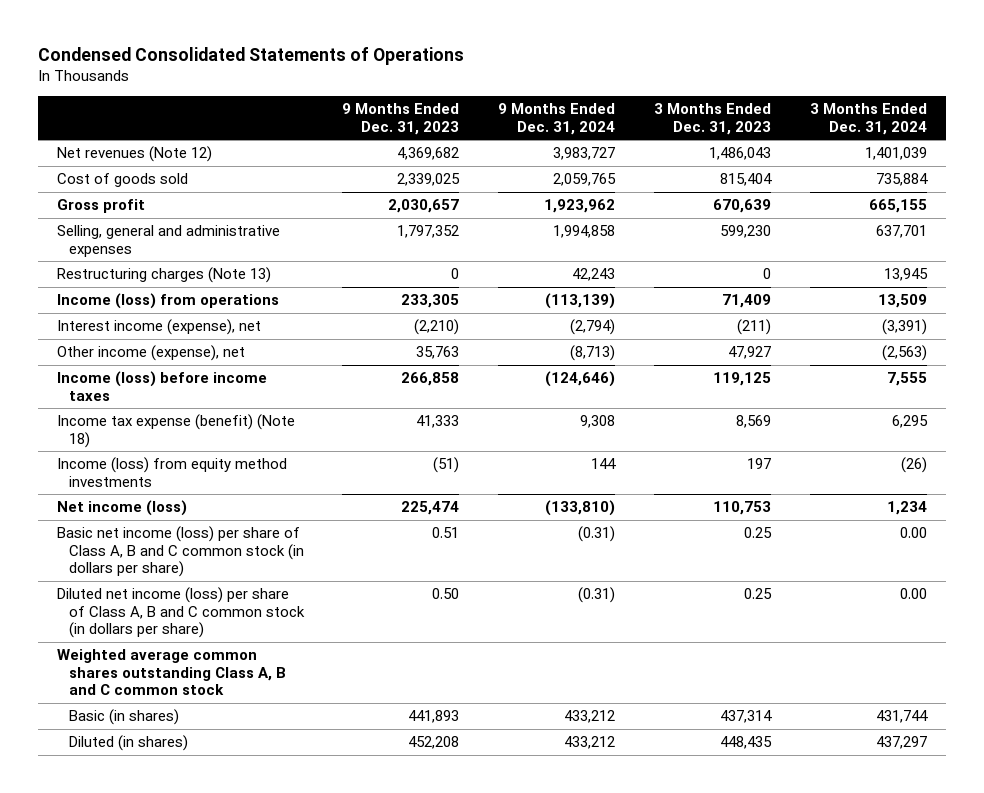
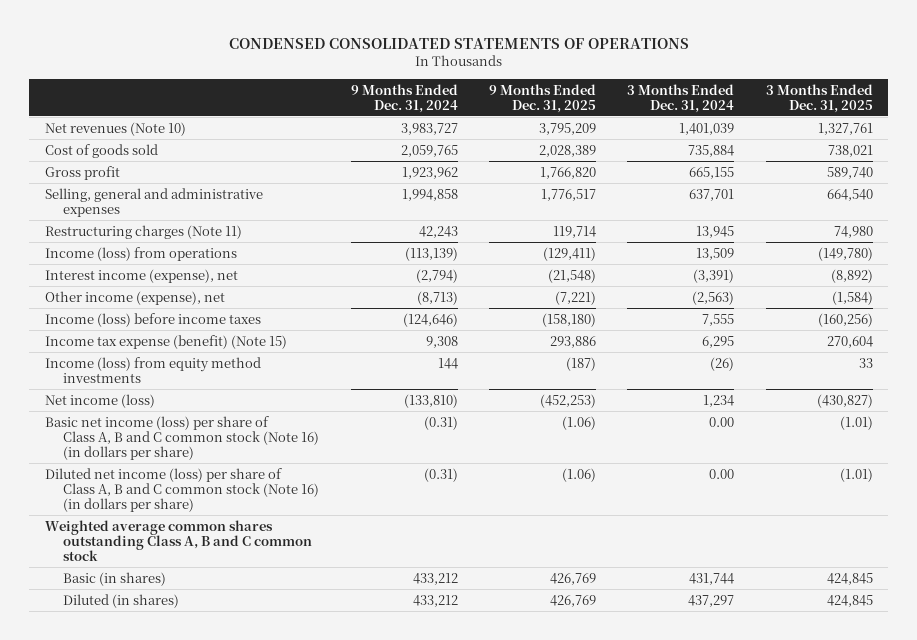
[37,46,464,65] Condensed Consolidated Statements of Operations -> [228,37,689,49] CONDENSED CONSOLIDATED STATEMENTS OF OPERATIONS
[342,103,460,135] 9 Months Ended Dec. 31, 2023 -> none
[654,103,772,135] 3 Months Ended Dec. 31, 2023 -> none
none -> [488,83,596,113] 9 Months Ended Dec. 31, 2025
none -> [765,83,873,113] 3 Months Ended Dec. 31, 2025
[56,146,212,163] Net revenues (Note 12) -> [44,121,186,136] Net revenues (Note 10)
[56,267,271,284] Restructuring charges (Note 13) -> [44,224,242,239] Restructuring charges (Note 11)
[56,414,295,448] Income tax expense (benefit) (Note 18) -> [44,334,287,349] Income tax expense (benefit) (Note 15)
[56,526,304,578] Basic net income (loss) per share of Class A, B and C common stock (in dollars per share) -> [44,415,320,460] Basic net income (loss) per share of Class A, B and C common stock (Note 16) (in dollars per share)
[56,587,305,639] Diluted net income (loss) per share of Class A, B and C common stock (in dollars per share) -> [44,467,320,512] Diluted net income (loss) per share of Class A, B and C common stock (Note 16) (in dollars per share)

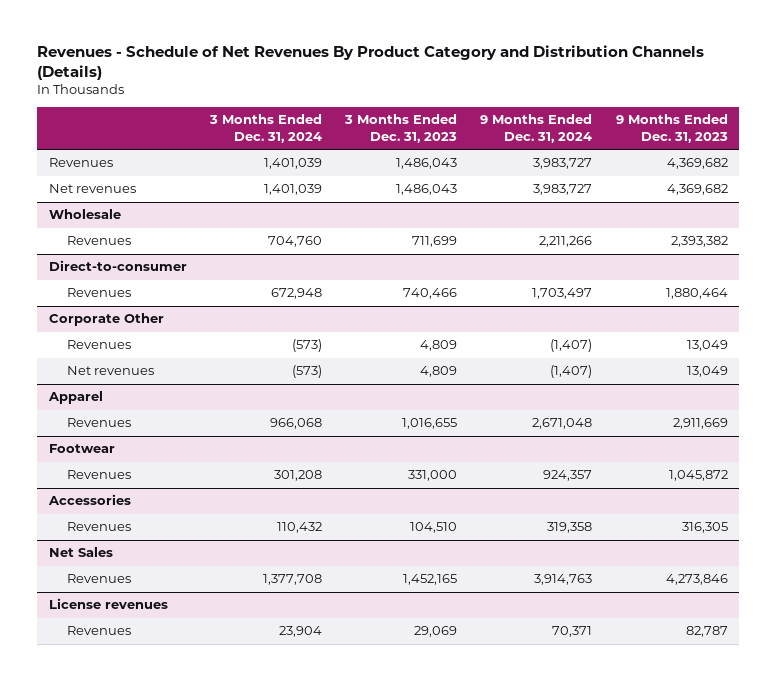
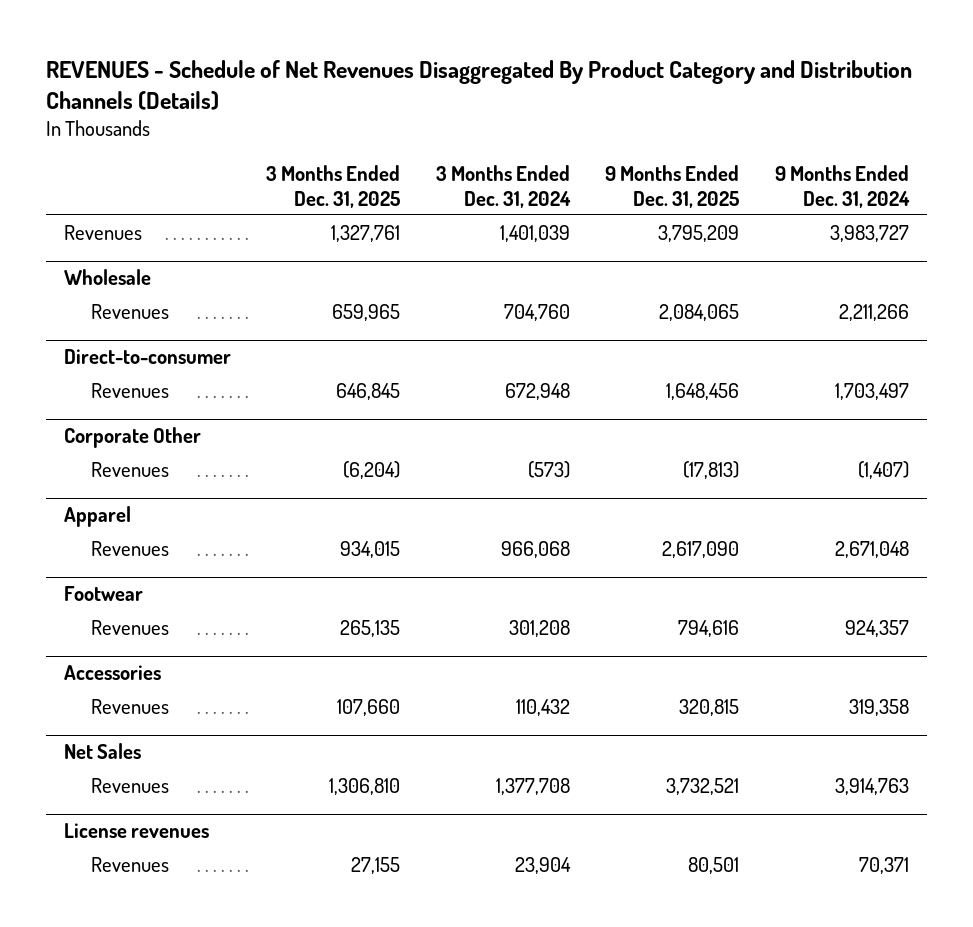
[36,44,704,80] Revenues - Schedule of Net Revenues By Product Category and Distribution Channels (Details) -> [46,59,913,111] REVENUES - Schedule of Net Revenues Disaggregated By Product Category and Distribution Channels (Details)
[344,114,458,144] 3 Months Ended Dec. 31, 2023 -> none
[615,114,728,144] 9 Months Ended Dec. 31, 2023 -> none
none -> [266,164,401,208] 3 Months Ended Dec. 31, 2025
none -> [605,164,740,208] 9 Months Ended Dec. 31, 2025
[48,184,136,194] Net revenues -> none
[66,366,154,376] Net revenues -> none

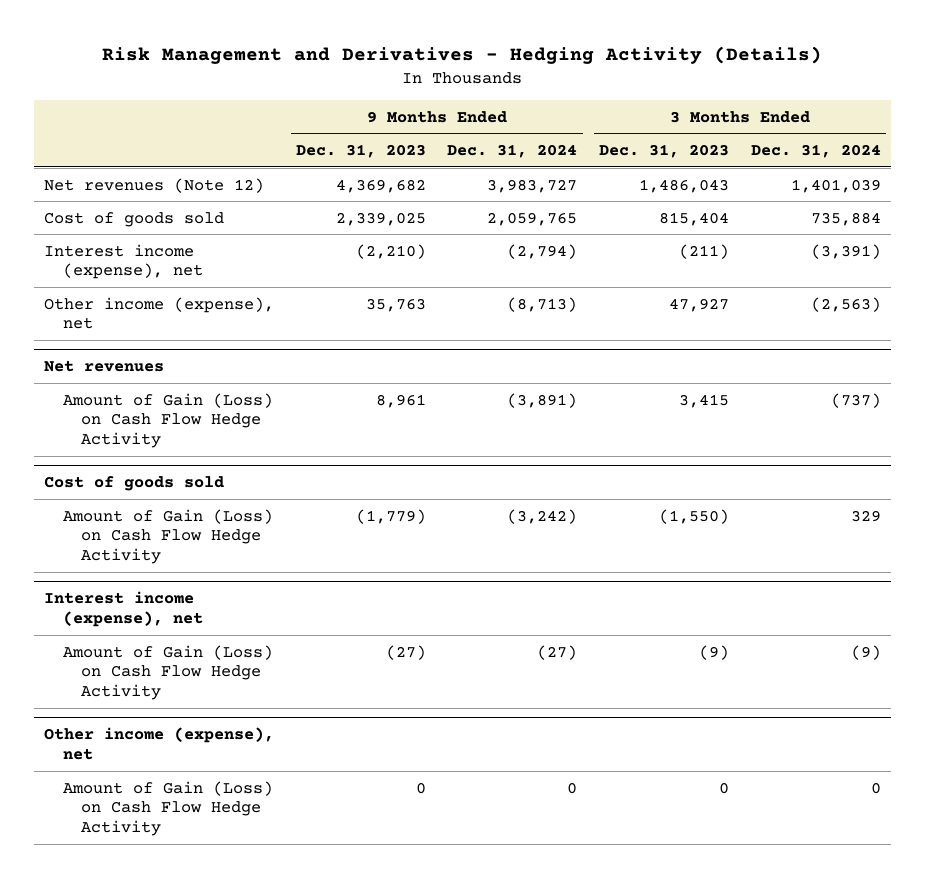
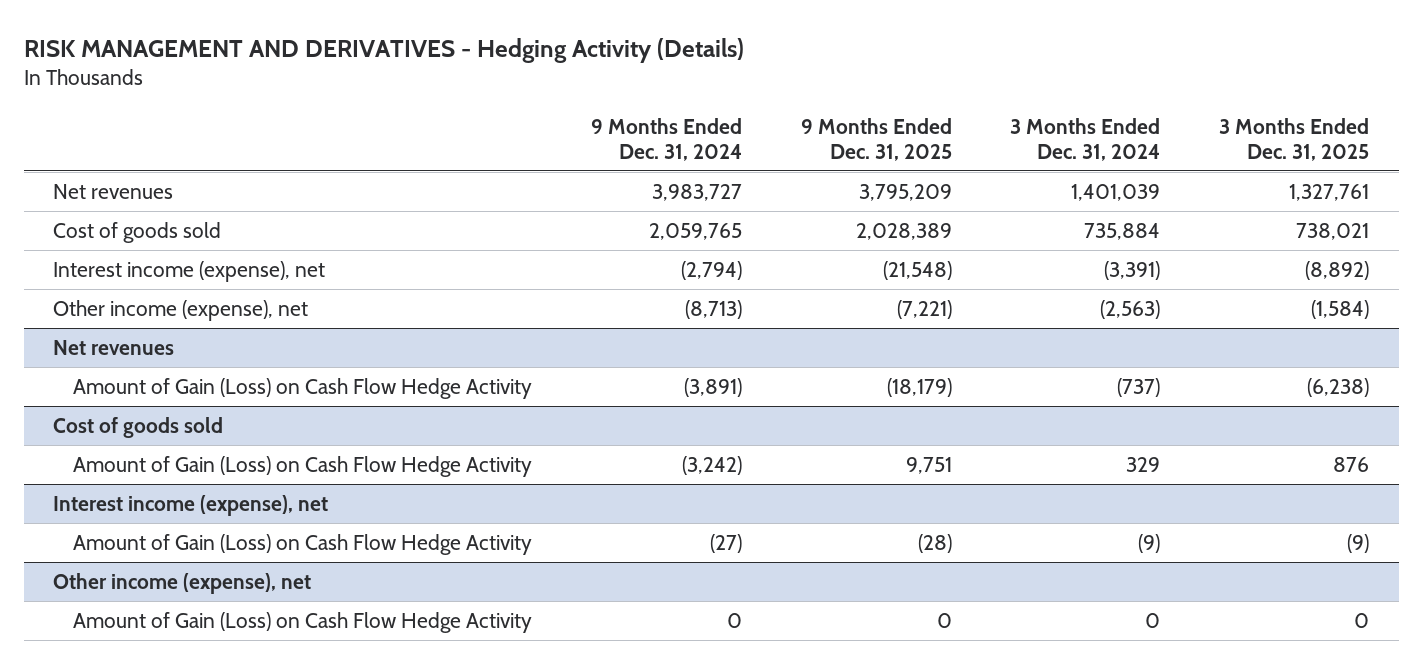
[102,46,823,65] Risk Management and Derivatives - Hedging Activity (Details) -> [24,37,745,63] RISK MANAGEMENT AND DERIVATIVES - Hedging Activity (Details)
[295,143,426,158] Dec. 31, 2023 -> none
[599,143,730,158] Dec. 31, 2023 -> none
none -> [800,117,952,161] 9 Months Ended Dec. 31, 2025
none -> [1219,117,1370,161] 3 Months Ended Dec. 31, 2025
[44,177,265,193] Net revenues (Note 12) -> [53,183,174,199] Net revenues

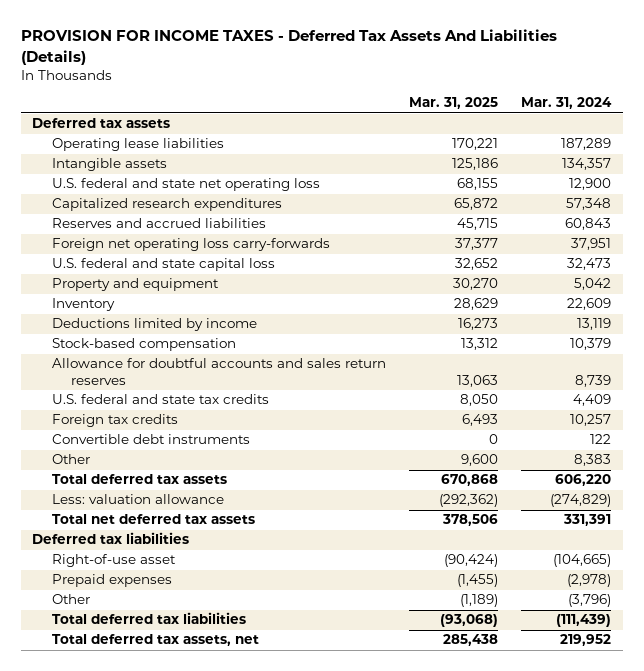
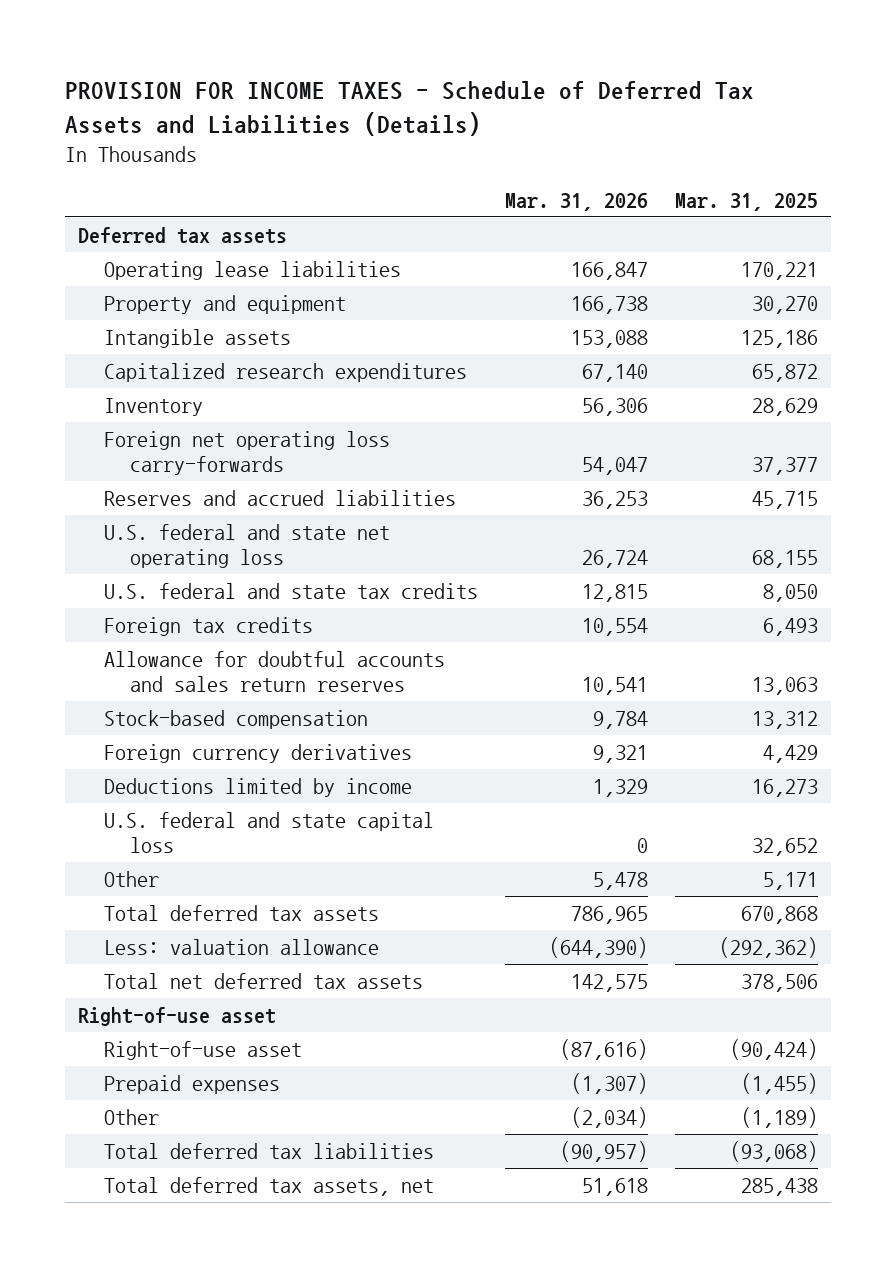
[20,29,557,65] PROVISION FOR INCOME TAXES - Deferred Tax Assets And Liabilities (Details) -> [64,81,754,136] PROVISION FOR INCOME TAXES - Schedule of Deferred Tax Assets and Liabilities (Details)
[521,97,613,110] Mar. 31, 2024 -> none
none -> [504,192,648,211] Mar. 31, 2026
[51,278,219,292] Property and equipment -> [103,294,346,314] Property and equipment
[51,238,330,252] Foreign net operating loss carry-forwards -> [103,430,390,475] Foreign net operating loss carry-forwards
[51,218,266,229] Reserves and accrued liabilities -> [103,489,456,506] Reserves and accrued liabilities
[51,178,320,192] U.S. federal and state net operating loss -> [103,523,390,568] U.S. federal and state net operating loss
[51,434,250,445] Convertible debt instruments -> none
[51,358,386,385] Allowance for doubtful accounts and sales return reserves -> [103,650,445,692] Allowance for doubtful accounts and sales return reserves
[51,338,236,352] Stock-based compensation -> [103,709,368,729] Stock-based compensation
none -> [103,743,412,763] Foreign currency derivatives
[51,318,257,332] Deductions limited by income -> [103,777,412,797] Deductions limited by income
[51,258,275,272] U.S. federal and state capital loss -> [103,811,434,853] U.S. federal and state capital loss
[460,454,498,467] 9,600 -> [762,871,818,890] 5,171
[32,532,190,545] Deferred tax liabilities -> [78,1006,277,1026] Right-of-use asset

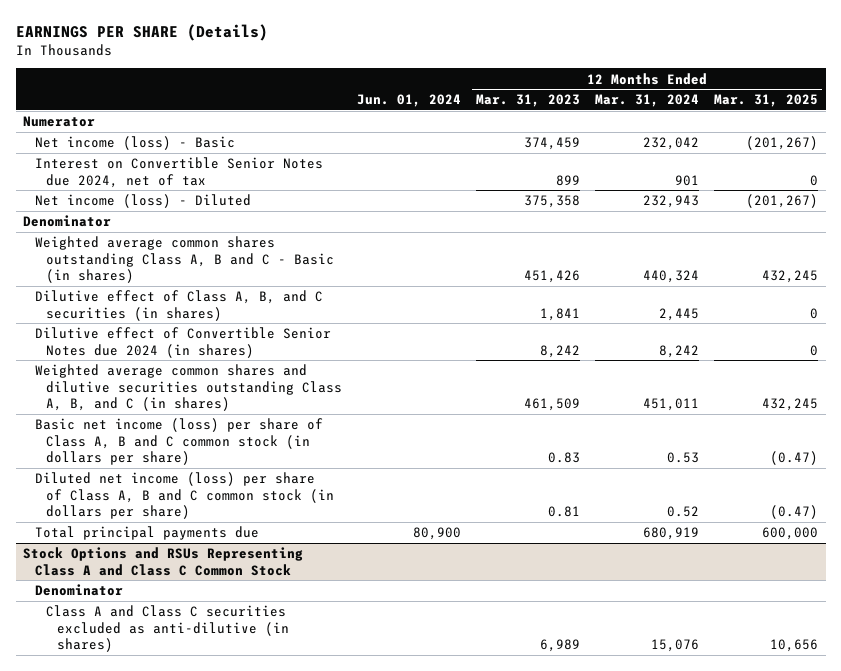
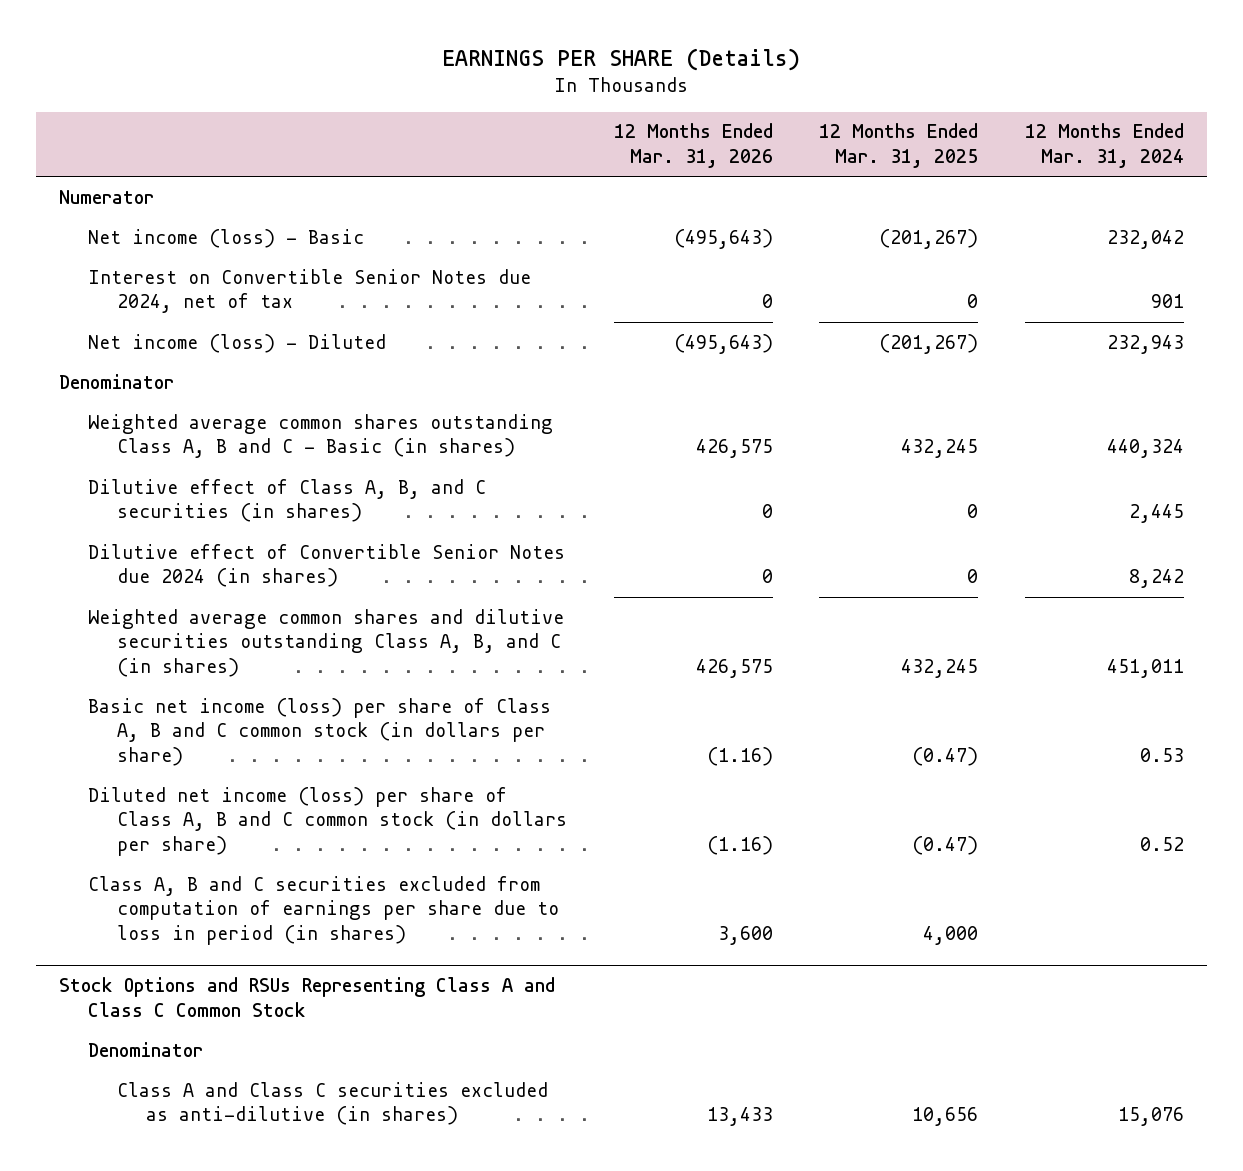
[356,94,461,108] Jun. 01, 2024 -> none
[476,94,581,108] Mar. 31, 2023 -> none
none -> [613,123,773,169] 12 Months Ended Mar. 31, 2026
[34,526,259,541] Total principal payments due -> none
none -> [87,875,559,946] Class A, B and C securities excluded from computation of earnings per share due to loss in period (in shares)

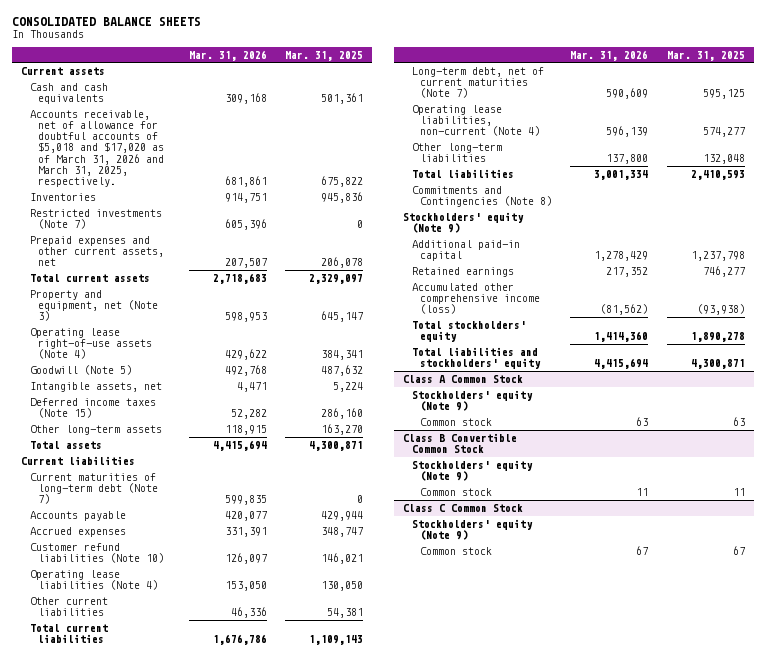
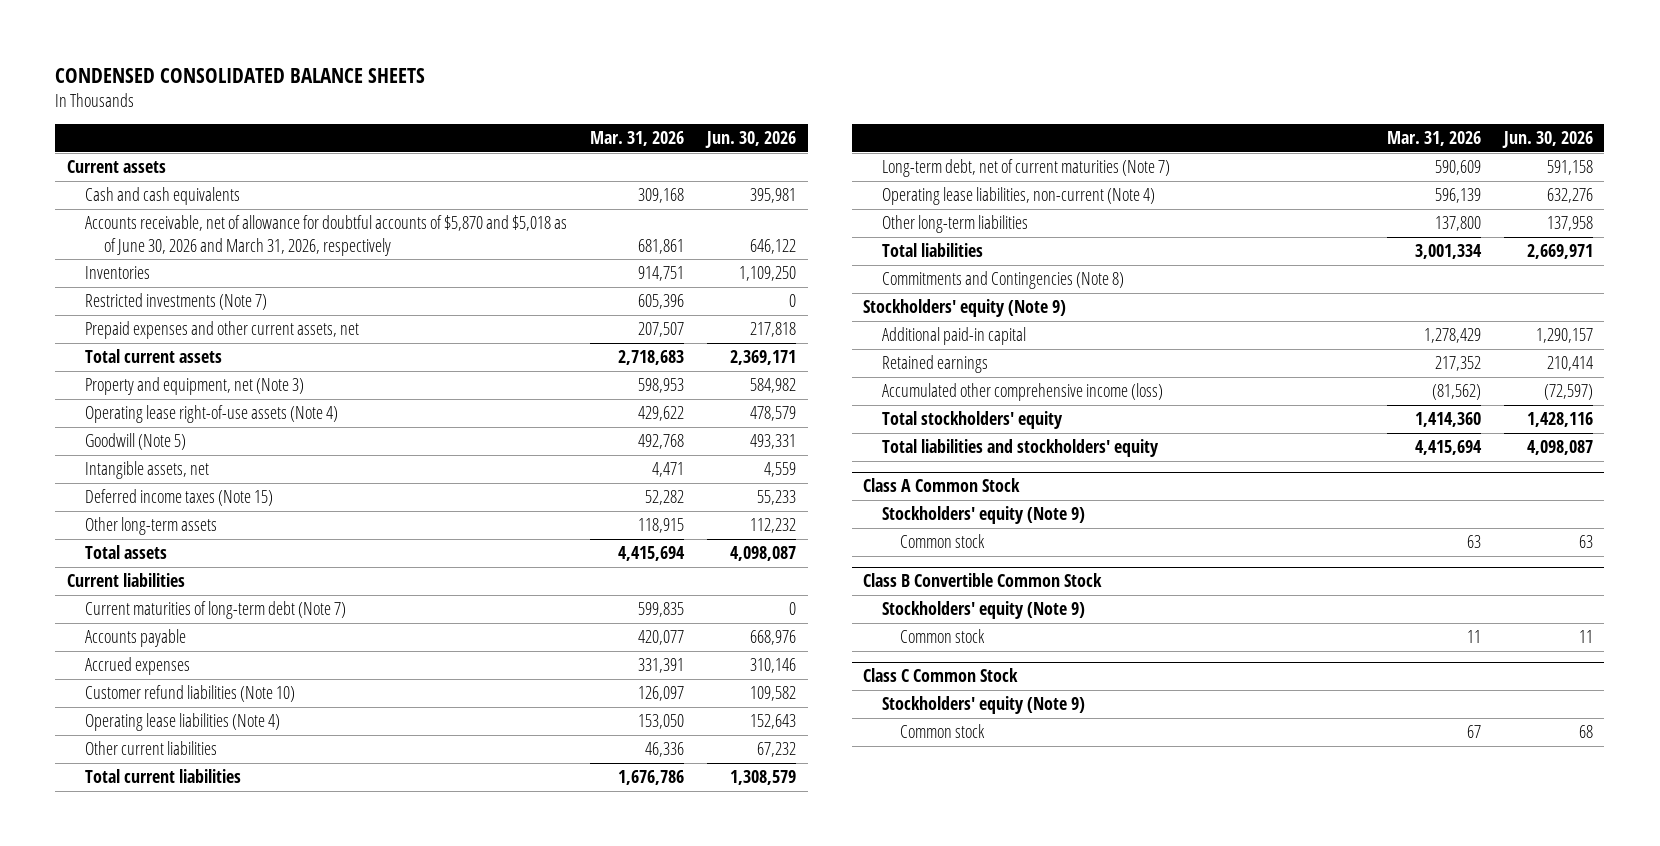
[12,17,202,27] CONSOLIDATED BALANCE SHEETS -> [55,67,426,83] CONDENSED CONSOLIDATED BALANCE SHEETS
[284,50,363,61] Mar. 31, 2025 -> none
none -> [705,131,797,149] Jun. 30, 2026
[29,109,165,187] Accounts receivable, net of allowance for doubtful accounts of $5,018 and $17,020 as of March 31, 2026 and March 31, 2025, respectively. -> [85,215,568,256] Accounts receivable, net of allowance for doubtful accounts of $5,870 and $5,018 as of June 30, 2026 and March 31, 2026, respectively

